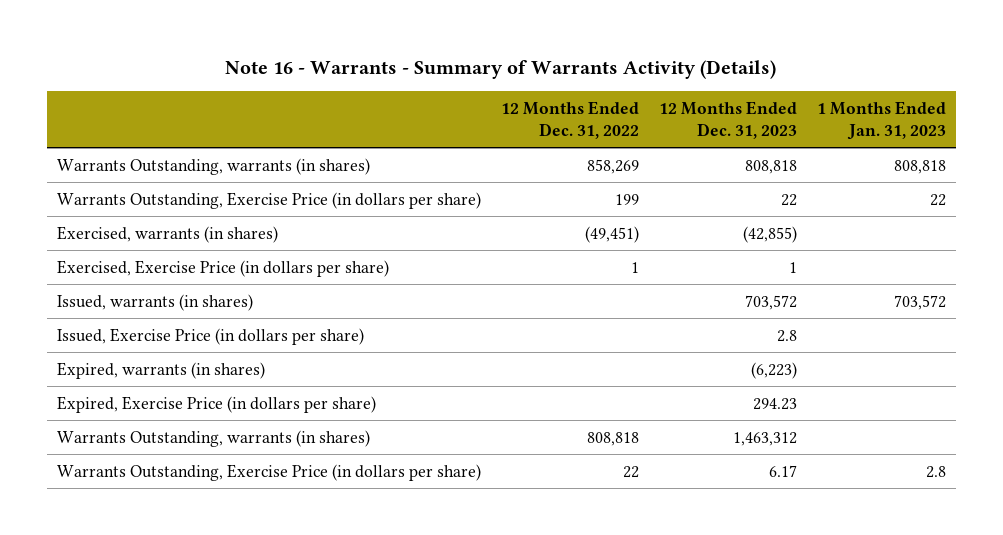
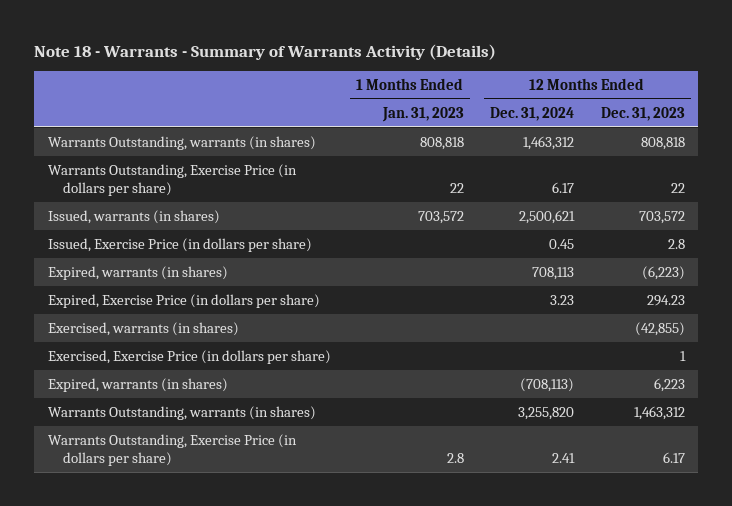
[225,59,777,79] Note 16 - Warrants - Summary of Warrants Activity (Details) -> [34,43,497,60] Note 18 - Warrants - Summary of Warrants Activity (Details)
[500,101,639,139] 12 Months Ended Dec. 31, 2022 -> none
none -> [490,106,575,121] Dec. 31, 2024
[56,225,278,243] Exercised, warrants (in shares) -> [47,321,239,336] Exercised, warrants (in shares)
[56,259,389,277] Exercised, Exercise Price (in dollars per share) -> [47,349,331,364] Exercised, Exercise Price (in dollars per share)
none -> [47,377,228,392] Expired, warrants (in shares)

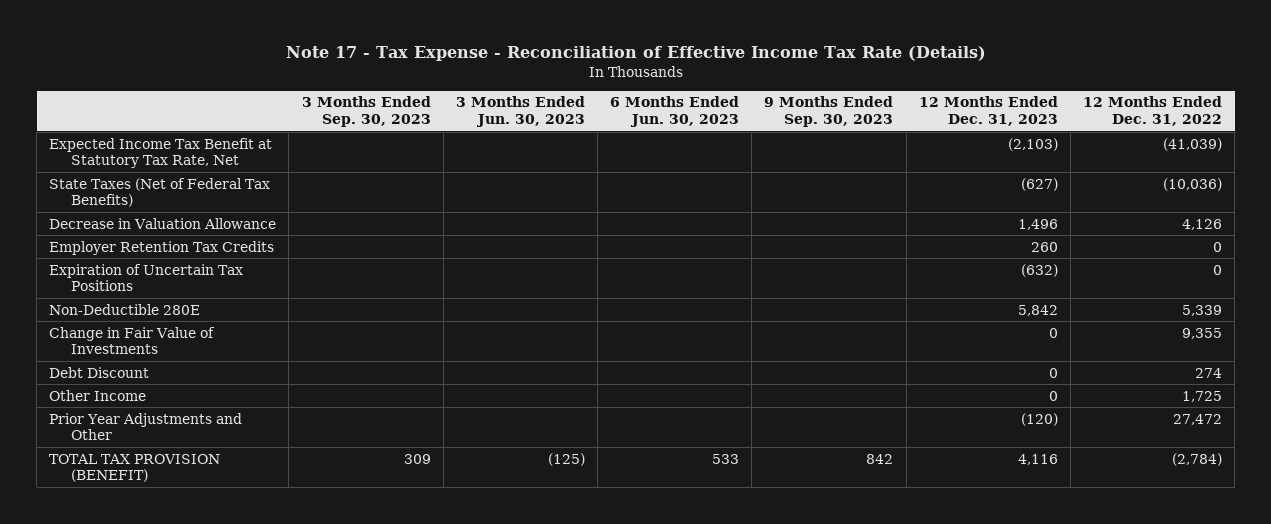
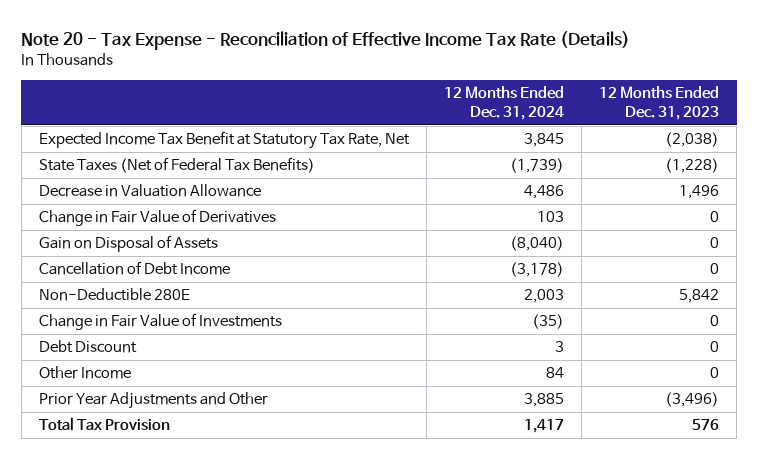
[285,46,986,62] Note 17 - Tax Expense - Reconciliation of Effective Income Tax Rate (Details) -> [21,30,631,50] Note 20 - Tax Expense - Reconciliation of Effective Income Tax Rate (Details)
[301,96,431,128] 3 Months Ended Sep. 30, 2023 -> none
[455,96,585,128] 3 Months Ended Jun. 30, 2023 -> none
[610,96,740,128] 6 Months Ended Jun. 30, 2023 -> none
[764,96,894,128] 9 Months Ended Sep. 30, 2023 -> none
[1082,96,1222,127] 12 Months Ended Dec. 31, 2022 -> none
none -> [444,86,565,121] 12 Months Ended Dec. 31, 2024
[1007,137,1058,151] (2,103) -> [665,132,720,148] (2,038)
[1020,177,1058,191] (627) -> [665,158,720,174] (1,228)
[49,240,275,255] Employer Retention Tax Credits -> none
[49,263,244,292] Expiration of Uncertain Tax Positions -> none
none -> [38,209,276,227] Change in Fair Value of Derivatives
none -> [38,235,218,253] Gain on Disposal of Assets
none -> [38,261,230,276] Cancellation of Debt Income
[1020,412,1058,426] (120) -> [665,392,720,408] (3,496)
[49,453,221,483] TOTAL TAX PROVISION (BENEFIT) -> [38,417,170,432] Total Tax Provision
[1017,453,1058,465] 4,116 -> [692,419,720,431] 576

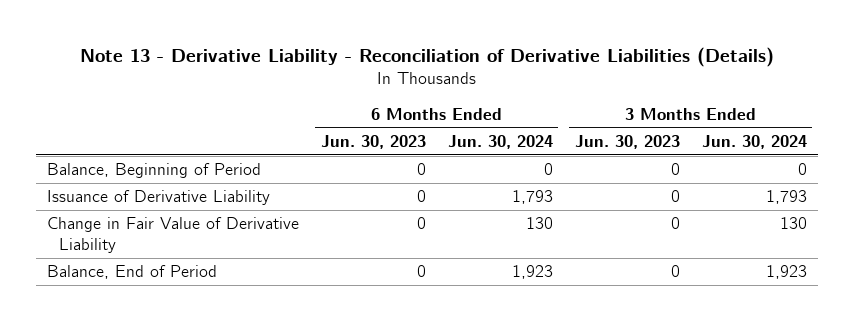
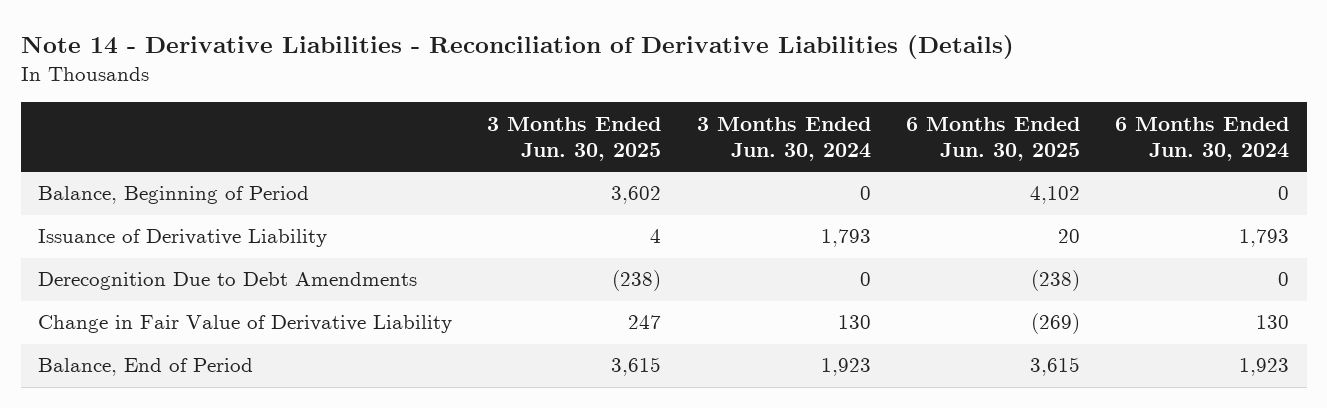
[79,46,774,67] Note 13 - Derivative Liability - Reconciliation of Derivative Liabilities (Details) -> [20,35,1014,60] Note 14 - Derivative Liabilities - Reconciliation of Derivative Liabilities (Details)
[320,135,426,150] Jun. 30, 2023 -> none
[574,135,680,150] Jun. 30, 2023 -> none
none -> [487,116,662,162] 3 Months Ended Jun. 30, 2025
none -> [905,116,1080,162] 6 Months Ended Jun. 30, 2025
none -> [38,272,418,291] Derecognition Due to Debt Amendments

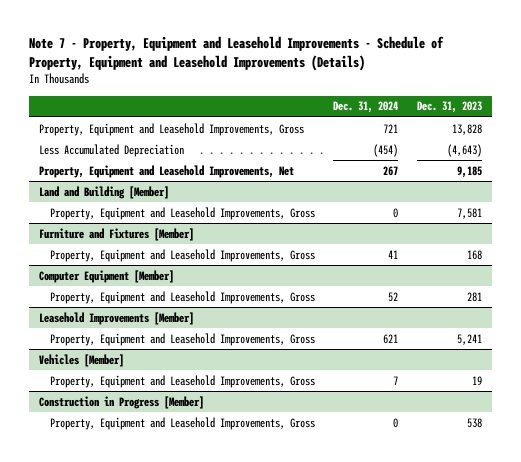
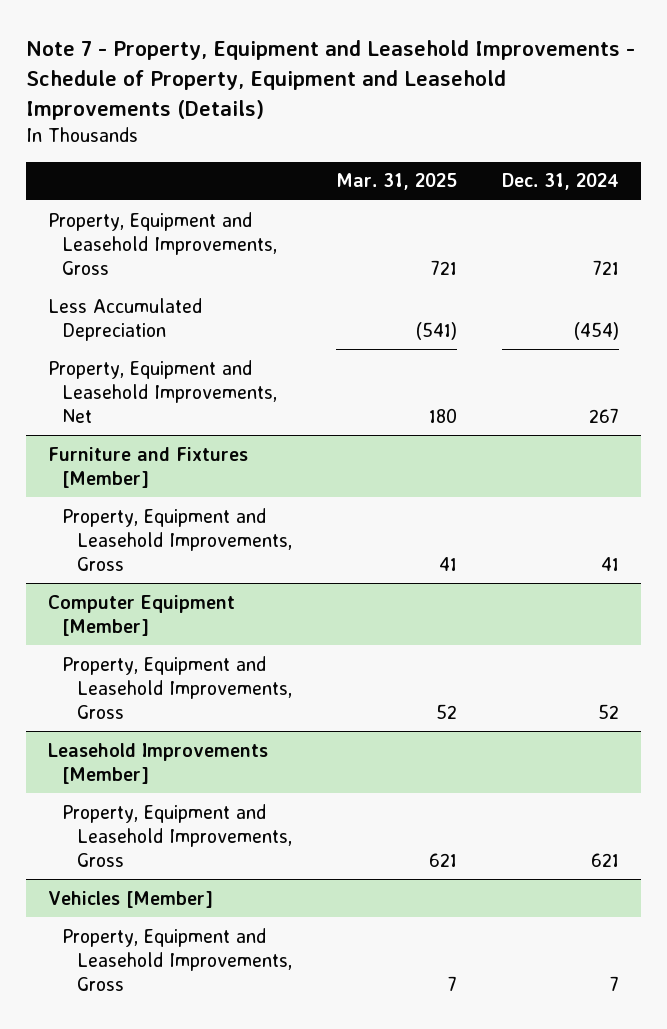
[417,101,483,114] Dec. 31, 2023 -> none
none -> [336,173,458,191] Mar. 31, 2025
[38,185,169,199] Land and Building [Member] -> none
[49,206,315,220] Property, Equipment and Leasehold Improvements, Gross -> none
[38,395,204,409] Construction in Progress [Member] -> none
[49,416,315,430] Property, Equipment and Leasehold Improvements, Gross -> none

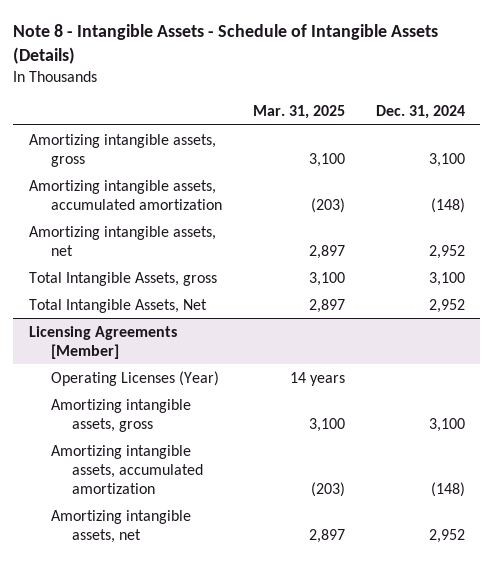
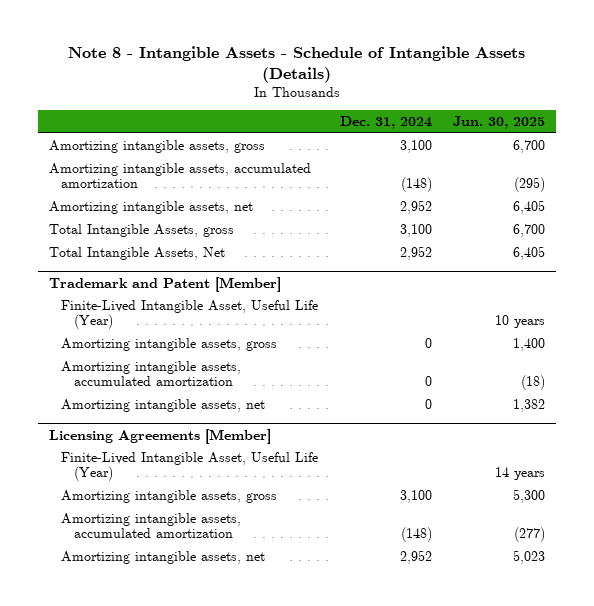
[252,105,345,120] Mar. 31, 2025 -> none
none -> [453,116,546,130] Jun. 30, 2025
none -> [48,276,281,292] Trademark and Patent [Member]
none -> [61,299,319,330] Finite-Lived Intangible Asset, Useful Life (Year)
none -> [61,337,278,351] Amortizing intangible assets, gross
none -> [61,360,242,387] Amortizing intangible assets, accumulated amortization
none -> [61,398,266,412] Amortizing intangible assets, net
[50,370,219,386] Operating Licenses (Year) -> [61,451,319,482] Finite-Lived Intangible Asset, Useful Life (Year)

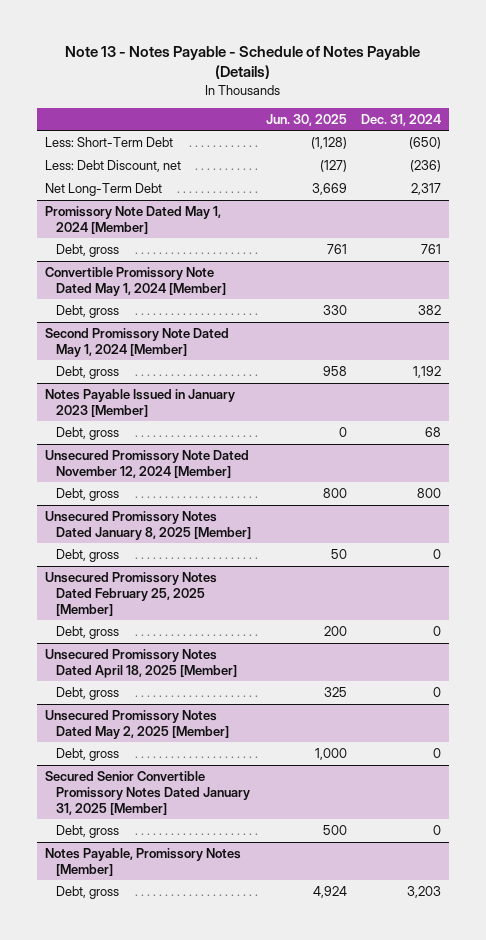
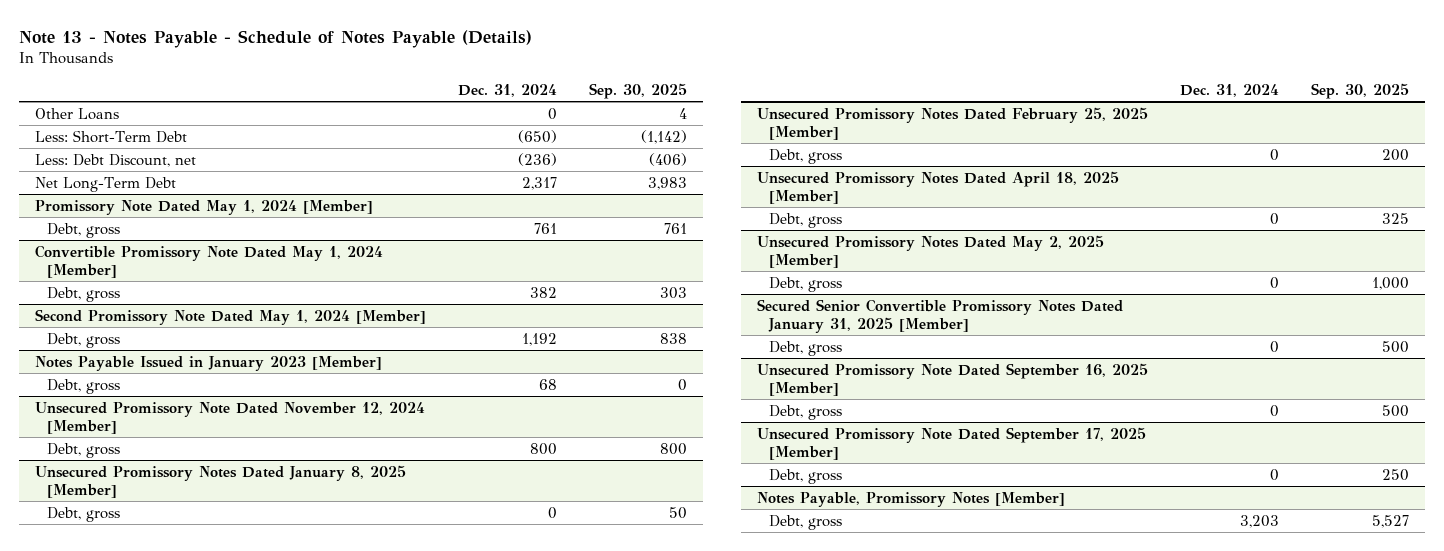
[265,113,347,126] Jun. 30, 2025 -> none
none -> [589,83,688,100] Sep. 30, 2025
none -> [35,107,120,120] Other Loans
none -> [757,362,1149,396] Unsecured Promissory Note Dated September 16, 2025 [Member]
none -> [769,404,843,420] Debt, gross
none -> [757,426,1147,460] Unsecured Promissory Note Dated September 17, 2025 [Member]
none -> [769,468,843,484] Debt, gross

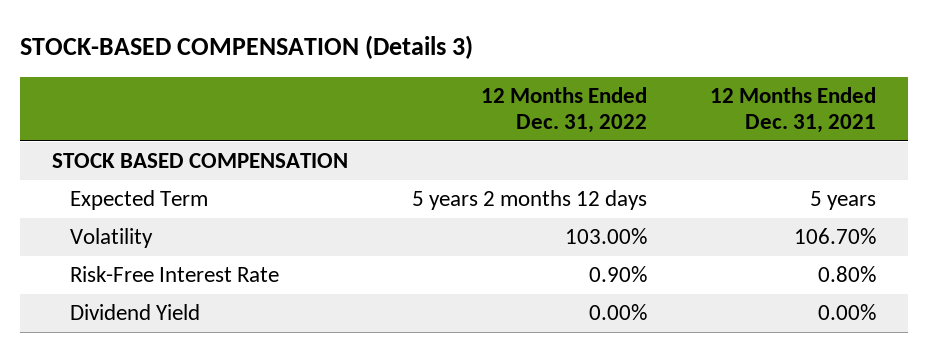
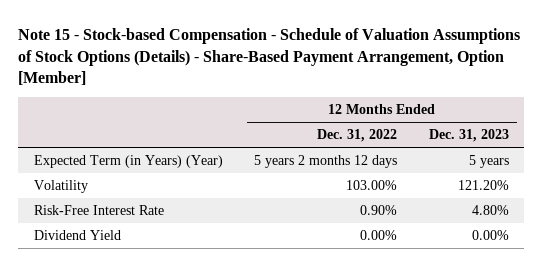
[20,34,474,59] STOCK-BASED COMPENSATION (Details 3) -> [18,28,521,86] Note 15 - Stock-based Compensation - Schedule of Valuation Assumptions of Stock Options (Details) - Share-Based Payment Arrangement, Option [Member]
[710,87,877,133] 12 Months Ended Dec. 31, 2021 -> none
none -> [428,129,509,143] Dec. 31, 2023
[51,153,348,169] STOCK BASED COMPENSATION -> none
[70,190,209,211] Expected Term -> [34,154,224,168] Expected Term (in Years) (Year)

